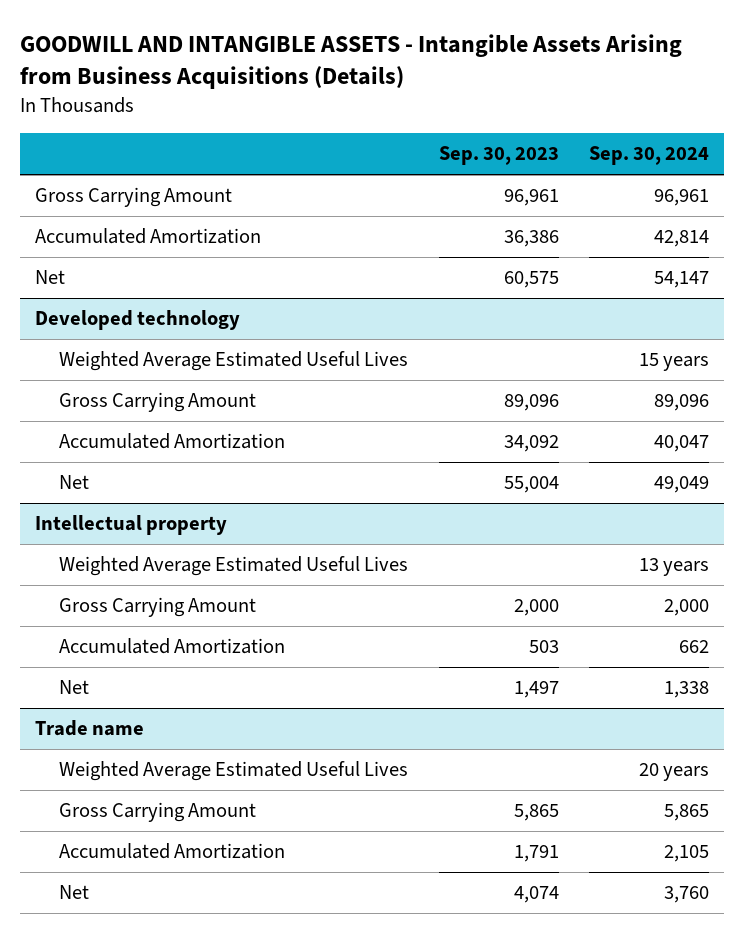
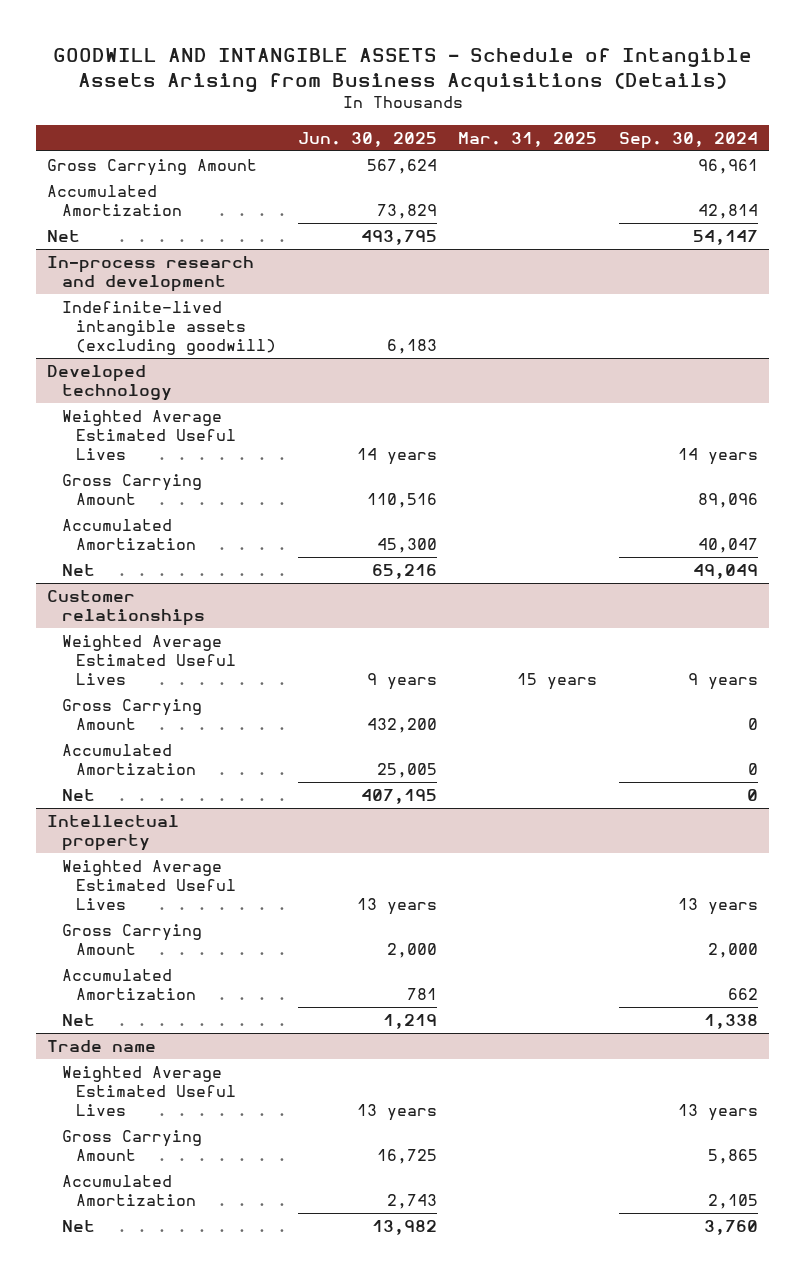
[19,34,682,90] GOODWILL AND INTANGIBLE ASSETS - Intangible Assets Arising from Business Acquisitions (Details) -> [52,47,752,92] GOODWILL AND INTANGIBLE ASSETS - Schedule of Intangible Assets Arising from Business Acquisitions (Details)
[438,146,559,166] Sep. 30, 2023 -> none
none -> [297,131,437,147] Jun. 30, 2025
none -> [458,131,598,147] Mar. 31, 2025
none -> [47,256,255,293] In-process research and development
none -> [61,301,277,355] Indefinite-lived intangible assets (excluding goodwill)
[638,353,709,372] 15 years -> [678,447,759,465] 14 years
none -> [47,590,205,627] Customer relationships
none -> [61,635,237,685] Weighted Average Estimated Useful Lives
none -> [61,699,202,731] Gross Carrying Amount
none -> [61,744,197,776] Accumulated Amortization
none -> [61,789,95,802] Net
[638,763,709,782] 20 years -> [678,1103,759,1121] 13 years

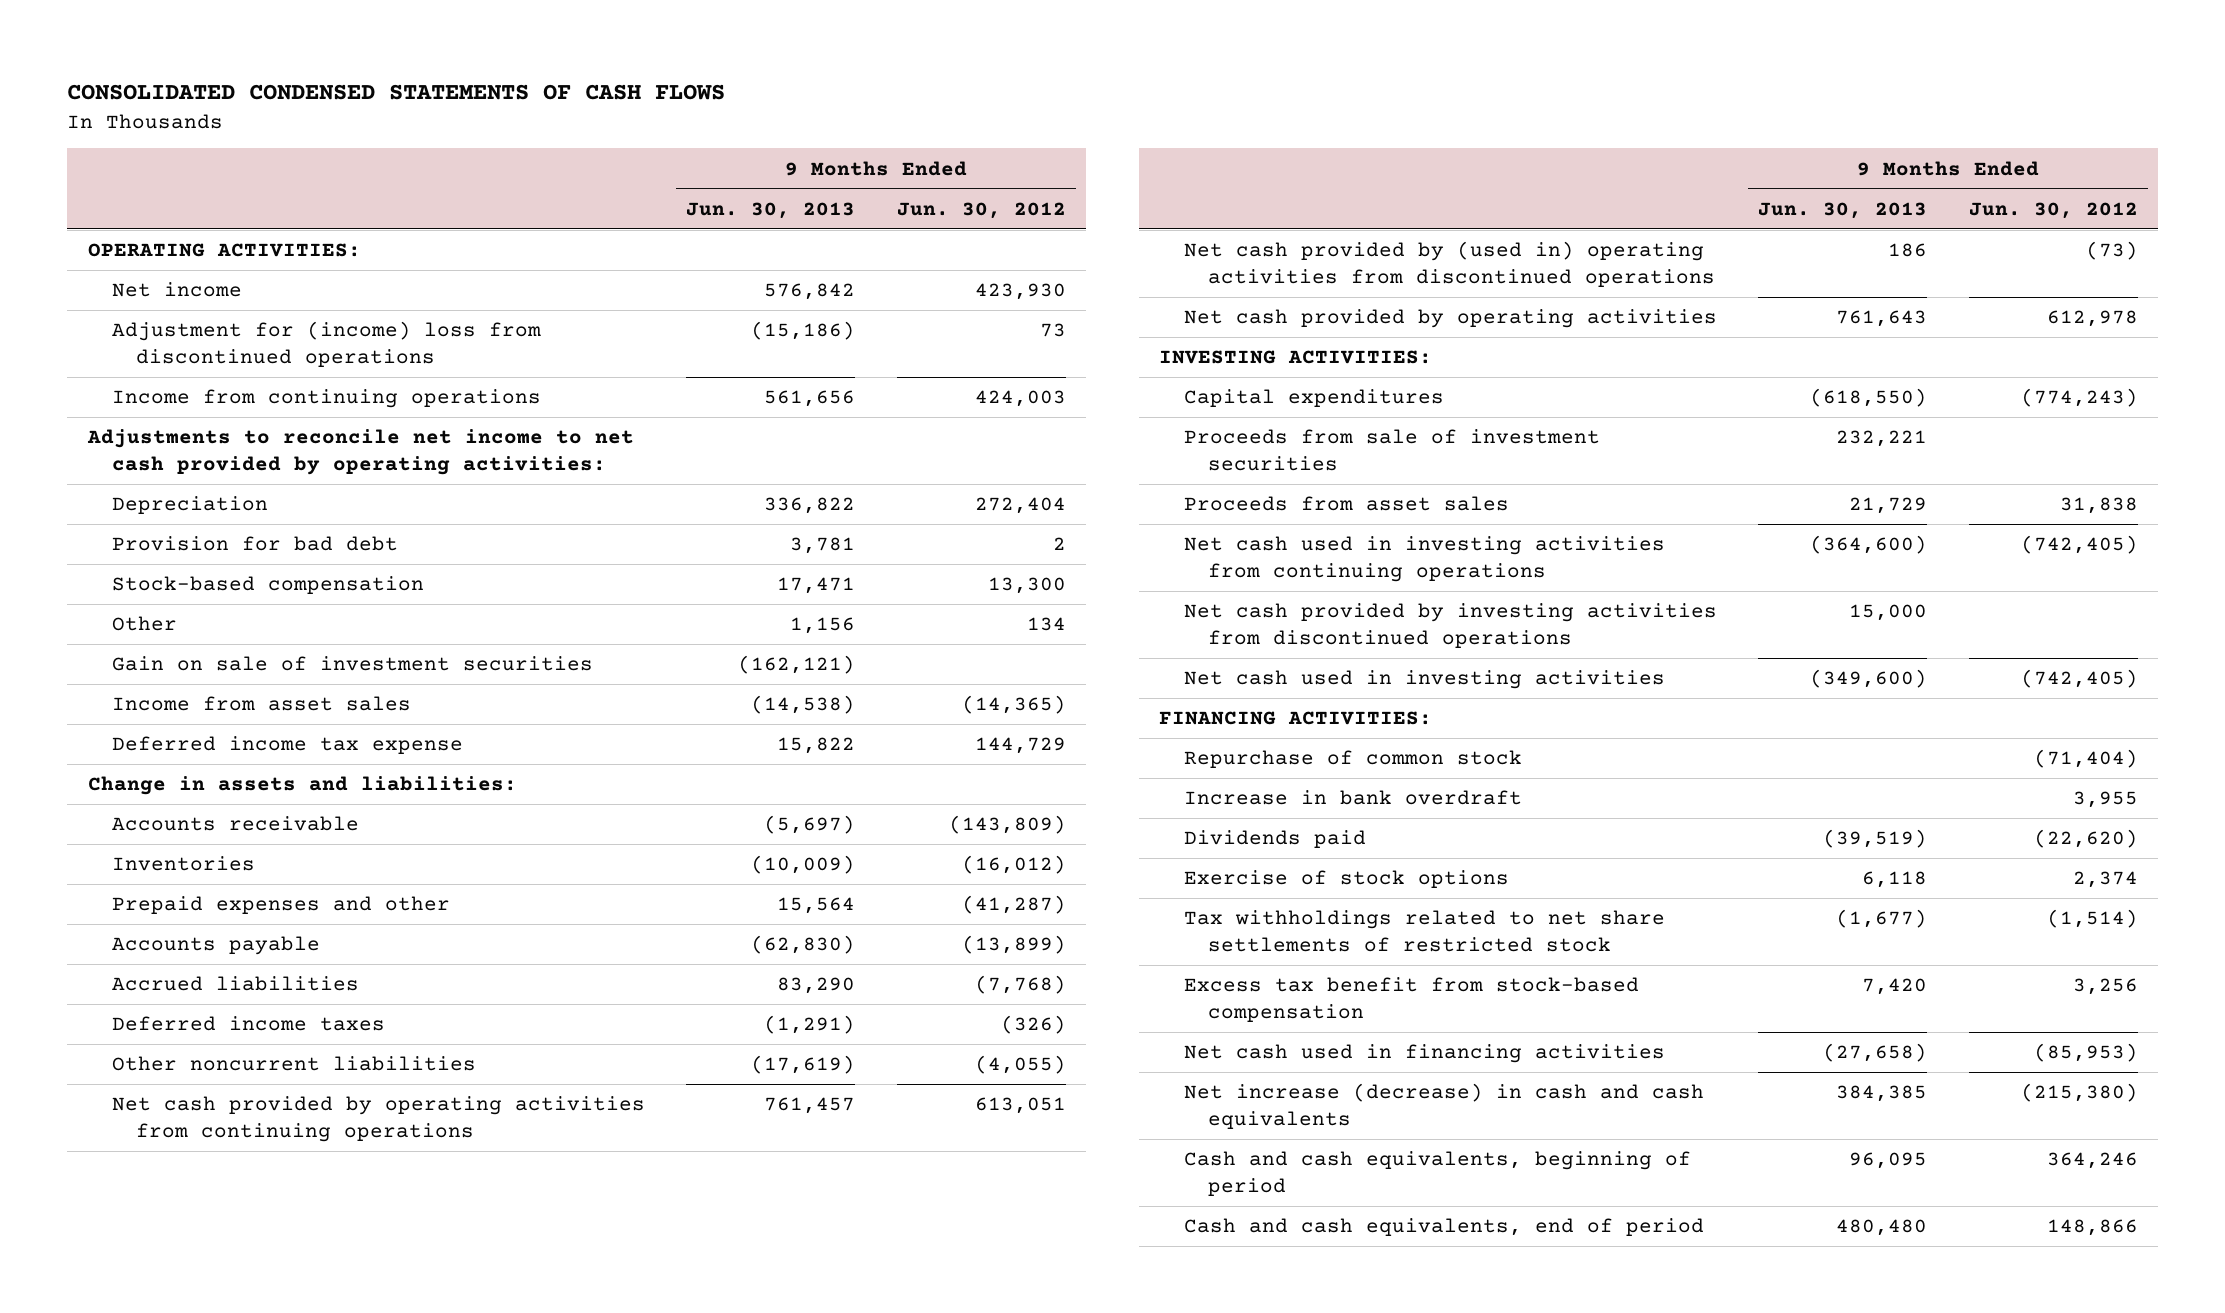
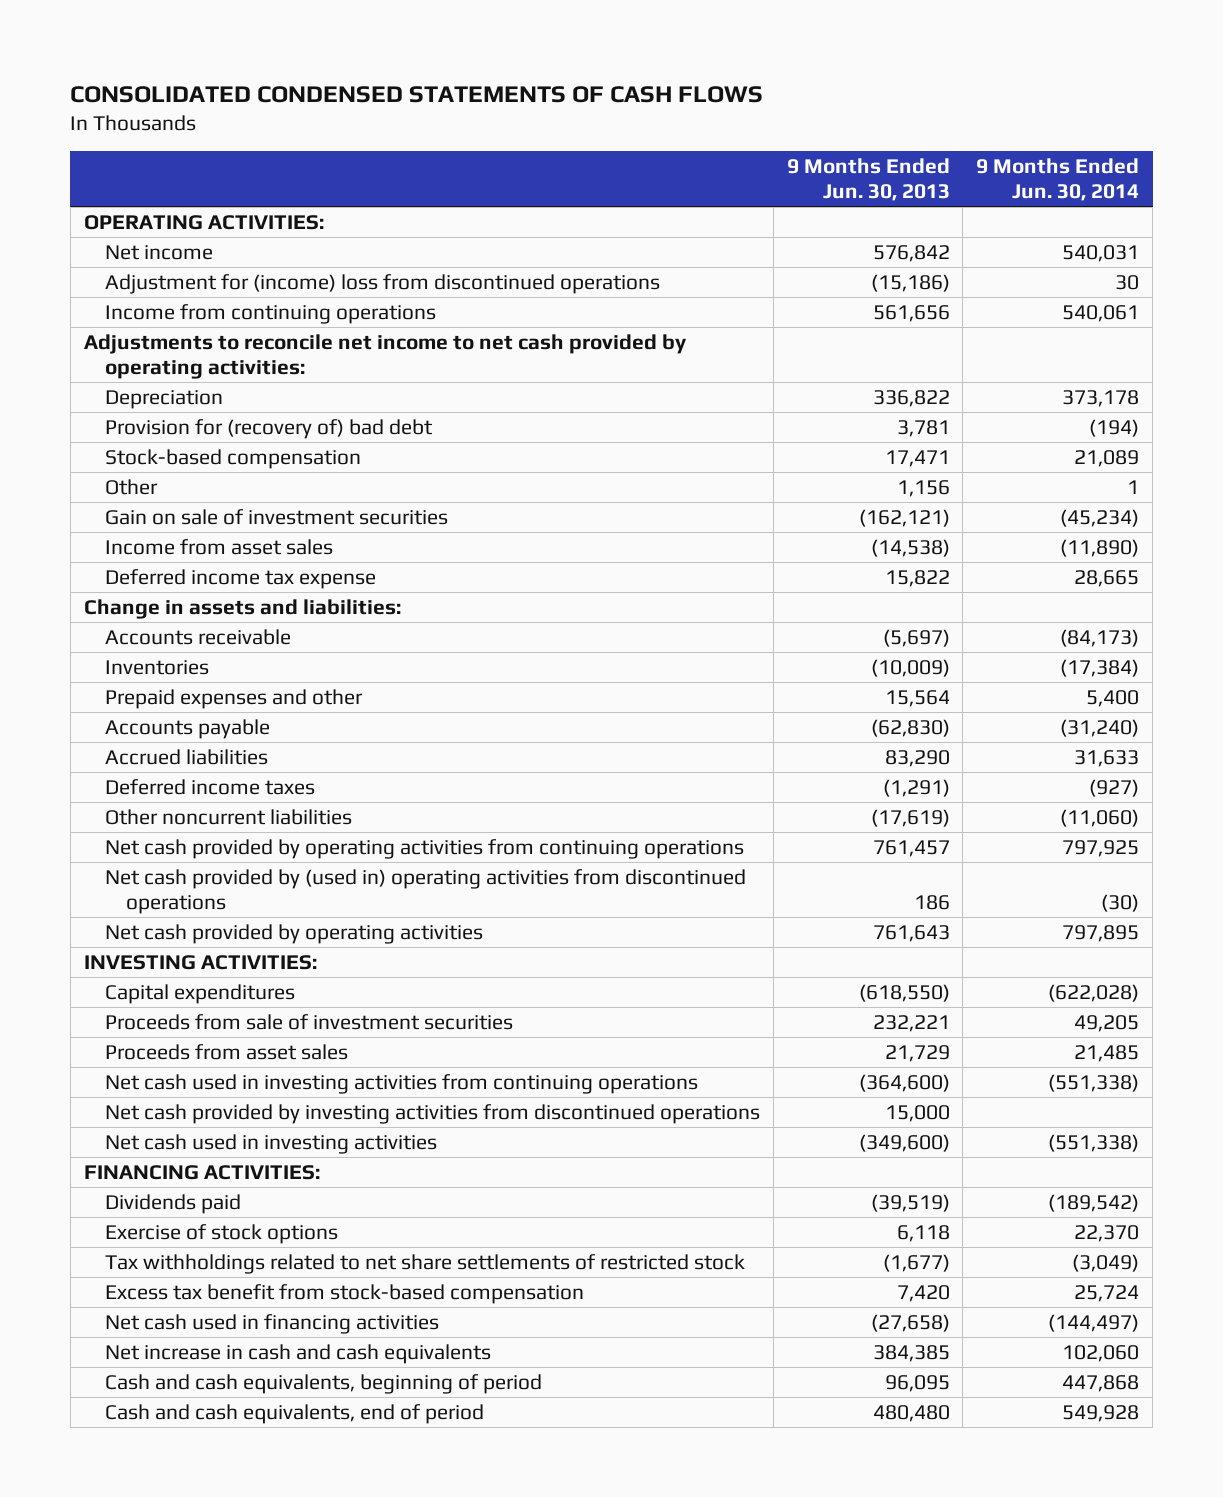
[896,201,1066,219] Jun. 30, 2012 -> none
none -> [976,158,1140,201] 9 Months Ended Jun. 30, 2014
[111,536,398,552] Provision for bad debt -> [104,418,433,439] Provision for (recovery of) bad debt
[1183,750,1522,769] Repurchase of common stock -> none
[1183,790,1522,806] Increase in bank overdraft -> none
[1183,1083,1704,1129] Net increase (decrease) in cash and cash equivalents -> [104,1343,491,1364] Net increase in cash and cash equivalents

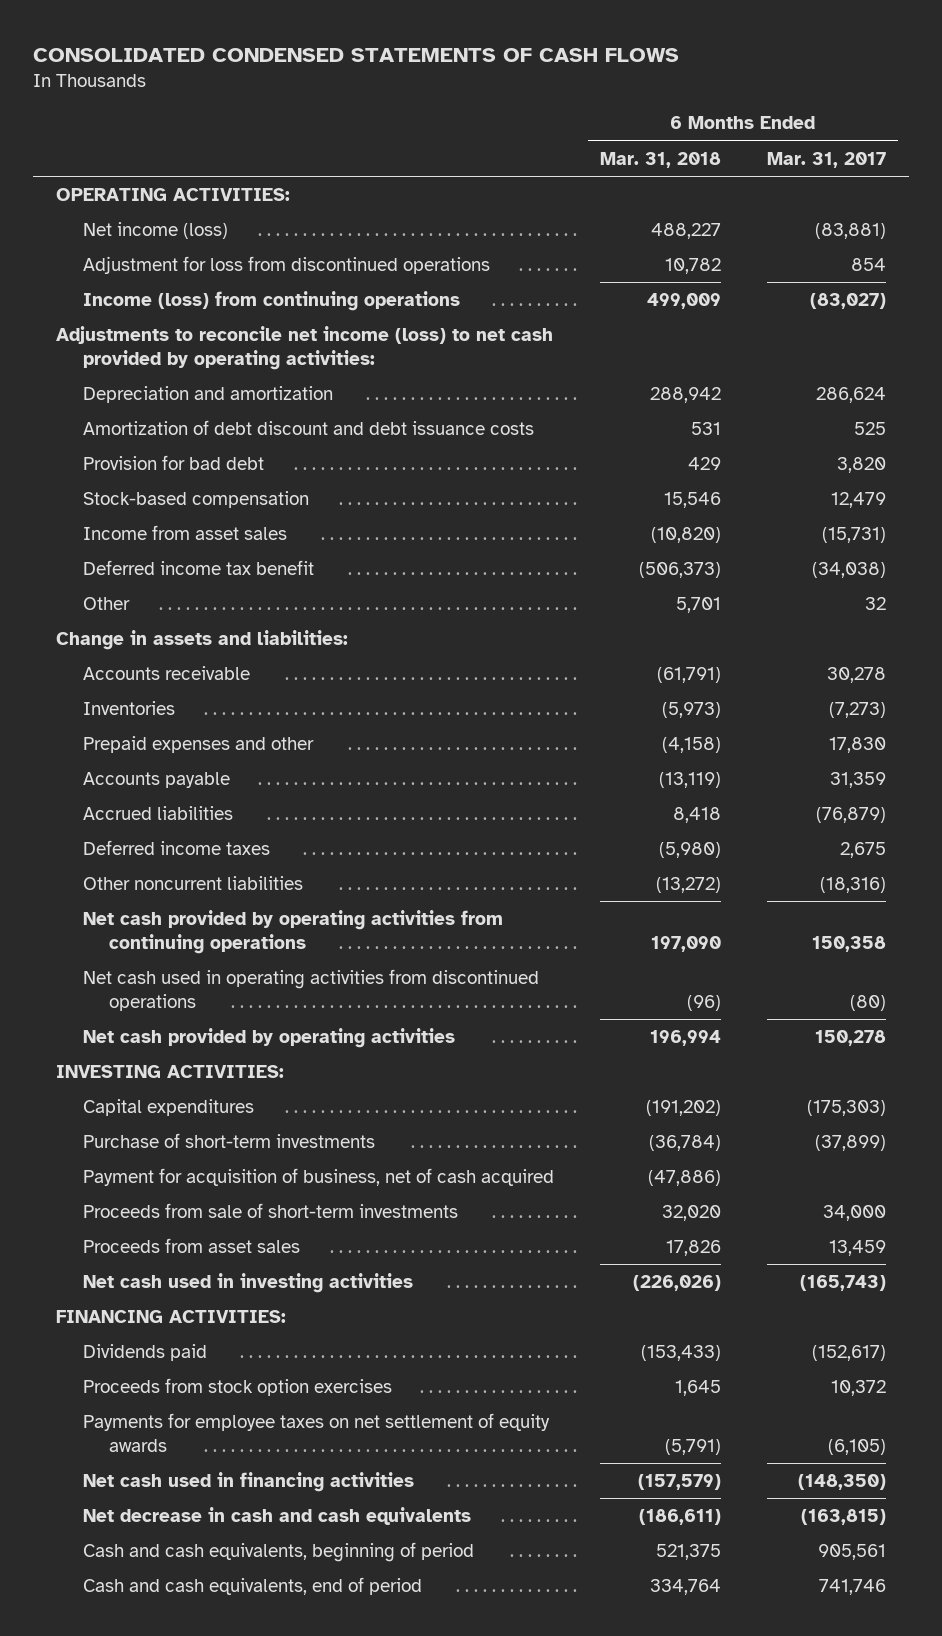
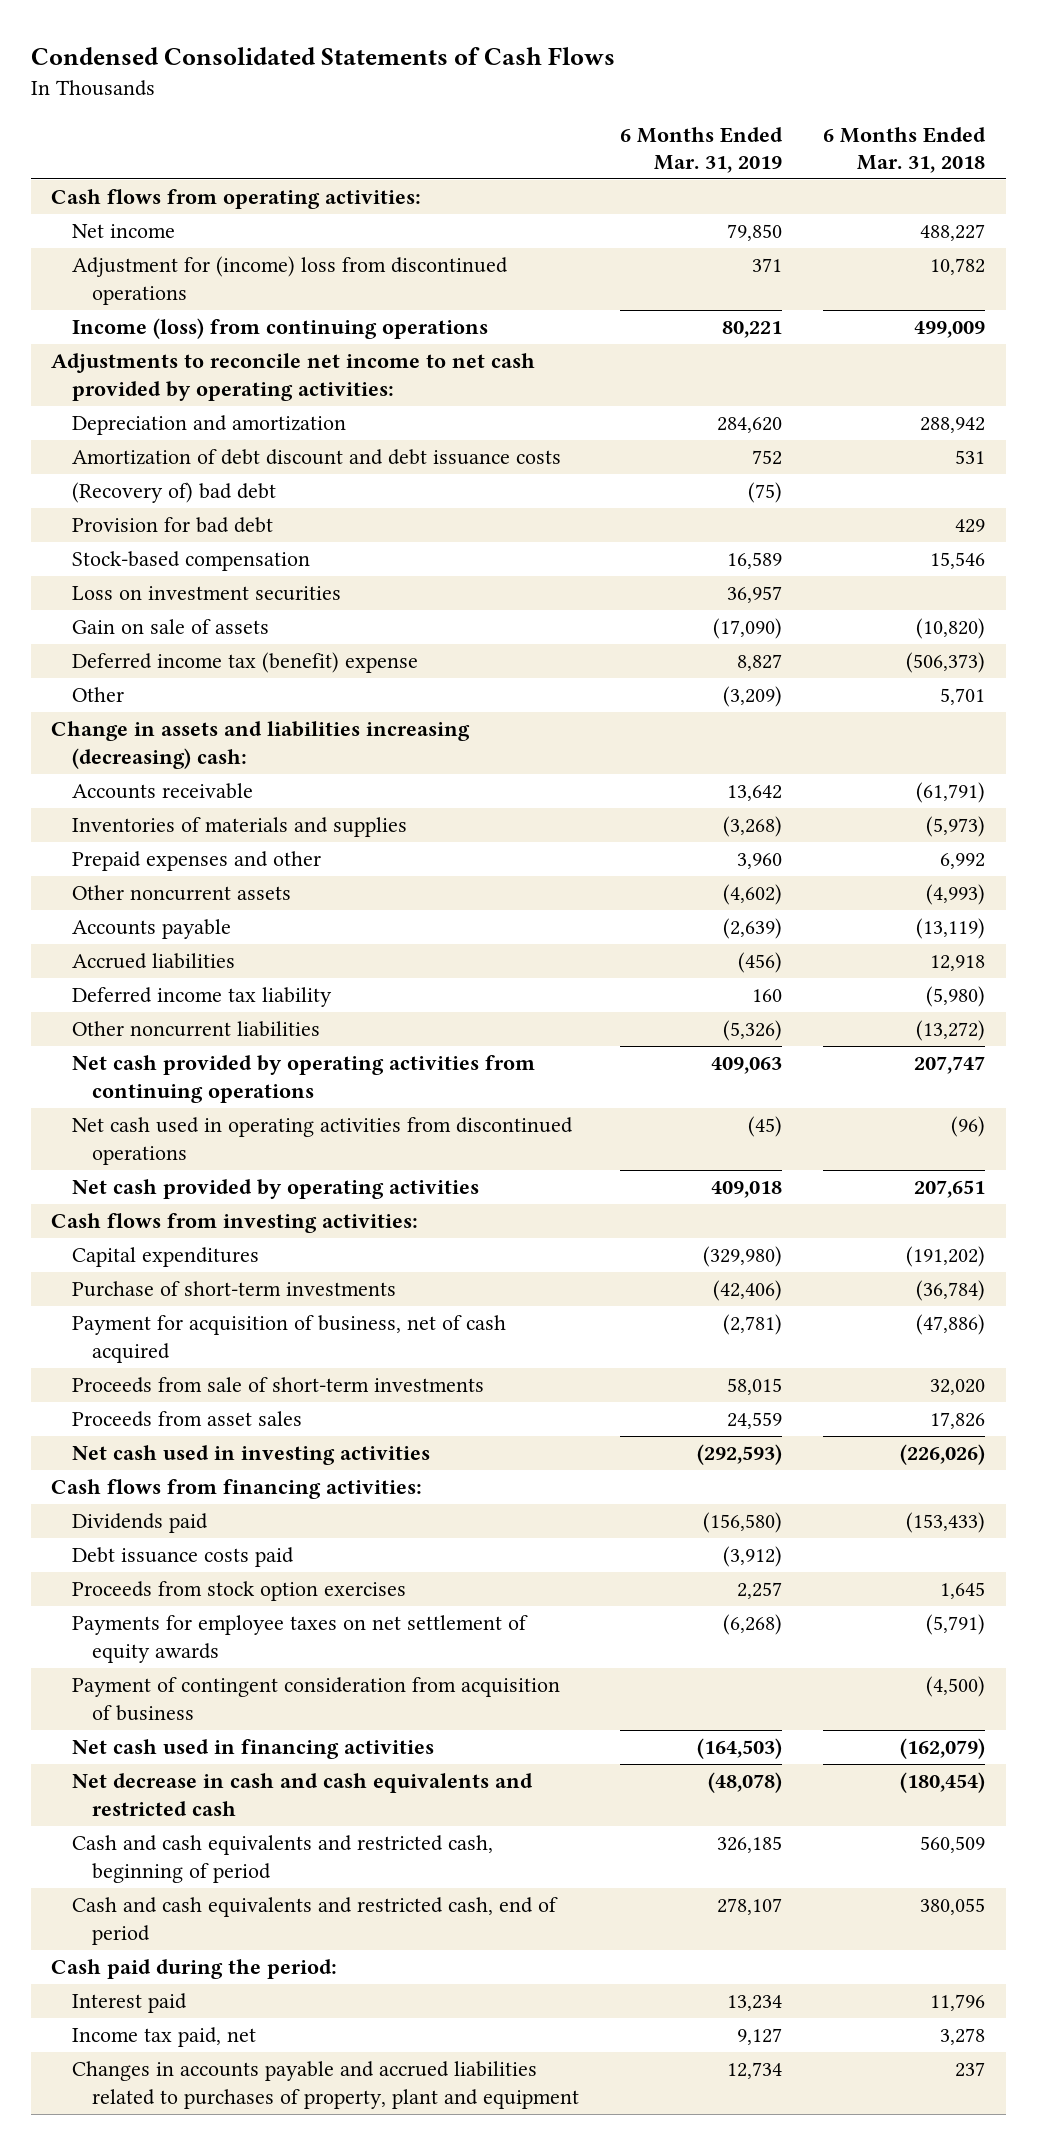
[32,47,679,62] CONSOLIDATED CONDENSED STATEMENTS OF CASH FLOWS -> [30,47,615,66] Condensed Consolidated Statements of Cash Flows
[767,151,887,168] Mar. 31, 2017 -> none
none -> [620,126,784,173] 6 Months Ended Mar. 31, 2019
[55,188,290,202] OPERATING ACTIVITIES: -> [51,189,422,210] Cash flows from operating activities:
[82,222,228,240] Net income (loss) -> [71,224,175,239] Net income
[82,256,490,275] Adjustment for loss from discontinued operations -> [71,256,508,305] Adjustment for (income) loss from discontinued operations
[55,326,553,370] Adjustments to reconcile net income (loss) to net cash provided by operating activities: -> [51,353,536,401] Adjustments to reconcile net income to net cash provided by operating activities:
none -> [71,482,276,504] (Recovery of) bad debt
none -> [71,586,341,602] Loss on investment securities
[82,525,287,541] Income from asset sales -> [71,619,269,635] Gain on sale of assets
[82,560,314,576] Deferred income tax benefit -> [71,652,418,674] Deferred income tax (benefit) expense
[55,630,348,651] Change in assets and liabilities: -> [51,721,471,769] Change in assets and liabilities increasing (decreasing) cash:
[82,701,175,716] Inventories -> [71,817,407,838] Inventories of materials and supplies
[661,737,721,754] (4,158) -> [940,853,986,870] 6,992
none -> [71,885,291,902] Other noncurrent assets
[672,807,721,824] 8,418 -> [930,955,986,972] 12,918
[82,840,270,856] Deferred income taxes -> [71,987,332,1008] Deferred income tax liability
[650,935,721,952] 197,090 -> [914,1056,986,1075] 207,747
[649,1030,721,1047] 196,994 -> [914,1180,986,1199] 207,651
[55,1065,284,1079] INVESTING ACTIVITIES: -> [51,1213,419,1234] Cash flows from investing activities:
[55,1310,286,1324] FINANCING ACTIVITIES: -> [51,1479,423,1500] Cash flows from financing activities:
none -> [71,1547,294,1568] Debt issuance costs paid
none -> [71,1677,560,1721] Payment of contingent consideration from acquisition of business
[637,1474,721,1491] (157,579) -> [900,1738,986,1760] (162,079)
[82,1507,471,1526] Net decrease in cash and cash equivalents -> [71,1773,533,1816] Net decrease in cash and cash equivalents and restricted cash
[638,1509,721,1526] (186,611) -> [900,1772,986,1794] (180,454)
[82,1542,474,1563] Cash and cash equivalents, beginning of period -> [71,1835,493,1883] Cash and cash equivalents and restricted cash, beginning of period
[655,1544,721,1561] 521,375 -> [920,1836,986,1854] 560,509
[82,1577,422,1596] Cash and cash equivalents, end of period -> [71,1897,558,1945] Cash and cash equivalents and restricted cash, end of period
[649,1579,721,1596] 334,764 -> [920,1898,986,1916] 380,055
none -> [51,1959,338,1980] Cash paid during the period:
none -> [71,1993,187,2014] Interest paid
none -> [71,2027,256,2048] Income tax paid, net
none -> [71,2061,579,2109] Changes in accounts payable and accrued liabilities related to purchases of property, plant and equipment

